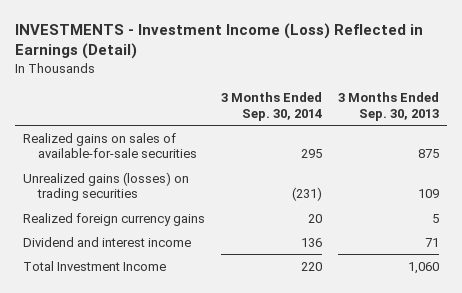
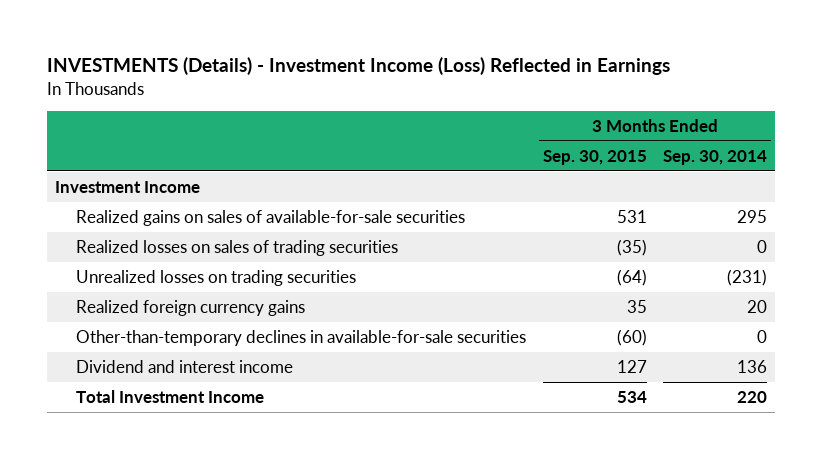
[14,22,423,60] INVESTMENTS - Investment Income (Loss) Reflected in Earnings (Detail) -> [46,57,670,76] INVESTMENTS (Details) - Investment Income (Loss) Reflected in Earnings
[338,92,440,121] 3 Months Ended Sep. 30, 2013 -> none
none -> [542,149,647,165] Sep. 30, 2015
none -> [55,180,201,193] Investment Income
none -> [76,239,399,256] Realized losses on sales of trading securities
[22,171,189,202] Unrealized gains (losses) on trading securities -> [76,269,357,286] Unrealized losses on trading securities
none -> [76,329,527,346] Other-than-temporary declines in available-for-sale securities

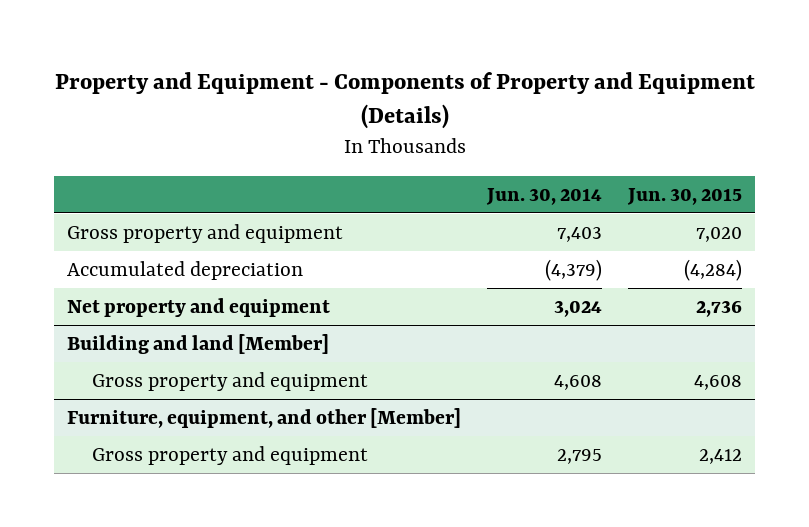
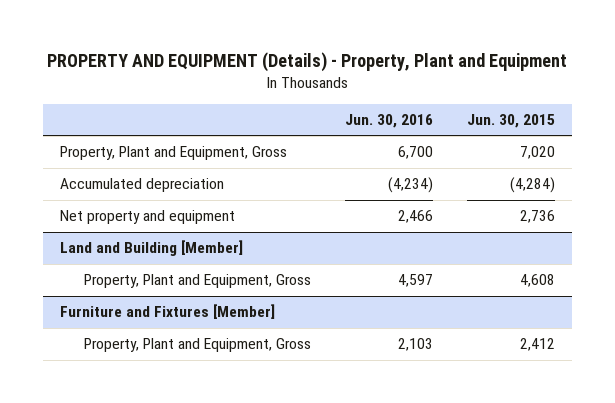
[54,71,755,130] Property and Equipment - Components of Property and Equipment (Details) -> [47,51,568,72] PROPERTY AND EQUIPMENT (Details) - Property, Plant and Equipment
[486,187,603,205] Jun. 30, 2014 -> none
none -> [345,114,434,129] Jun. 30, 2016
[66,223,343,243] Gross property and equipment -> [59,146,287,161] Property, Plant and Equipment, Gross
[66,333,329,354] Building and land [Member] -> [59,240,243,257] Land and Building [Member]
[91,371,368,391] Gross property and equipment -> [84,274,312,289] Property, Plant and Equipment, Gross
[66,407,461,428] Furniture, equipment, and other [Member] -> [59,304,275,320] Furniture and Fixtures [Member]
[91,445,368,465] Gross property and equipment -> [84,338,312,353] Property, Plant and Equipment, Gross

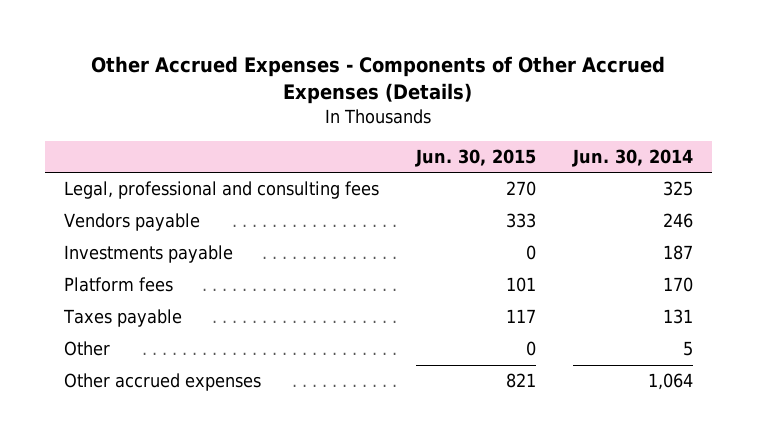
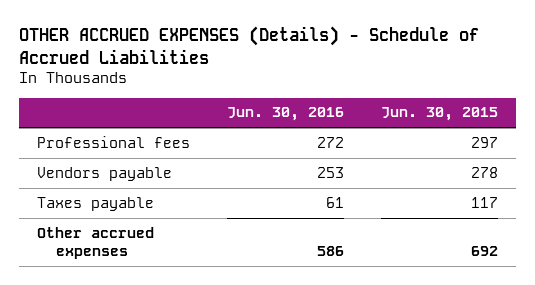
[91,56,666,105] Other Accrued Expenses - Components of Other Accrued Expenses (Details) -> [18,26,479,64] OTHER ACCRUED EXPENSES (Details) - Schedule of Accrued Liabilities
[572,148,694,167] Jun. 30, 2014 -> none
none -> [226,107,344,122] Jun. 30, 2016
[63,245,233,264] Investments payable -> none
[63,277,173,293] Platform fees -> none
[63,181,379,200] Legal, professional and consulting fees -> [37,135,191,148] Professional fees
[505,181,536,197] 270 -> [470,136,498,148] 297
[505,213,536,229] 333 -> [470,166,498,178] 278
[63,341,110,357] Other -> none
[505,373,536,389] 821 -> [470,246,498,257] 692

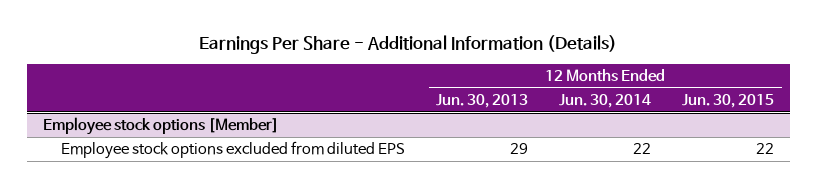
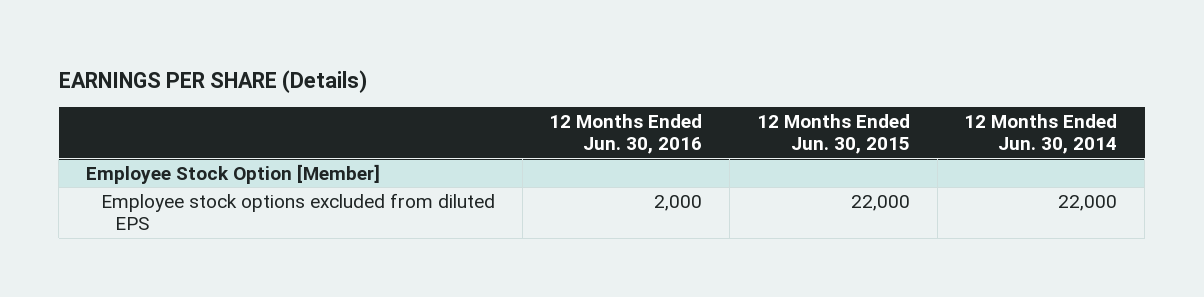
[199,35,618,55] Earnings Per Share - Additional Information (Details) -> [58,70,367,94] EARNINGS PER SHARE (Details)
[436,93,529,108] Jun. 30, 2013 -> none
none -> [549,113,703,155] 12 Months Ended Jun. 30, 2016
[42,117,279,136] Employee stock options [Member] -> [86,163,381,184] Employee Stock Option [Member]
[633,143,652,155] 22 -> [1058,194,1118,211] 22,000
[756,143,775,155] 22 -> [850,194,910,211] 22,000

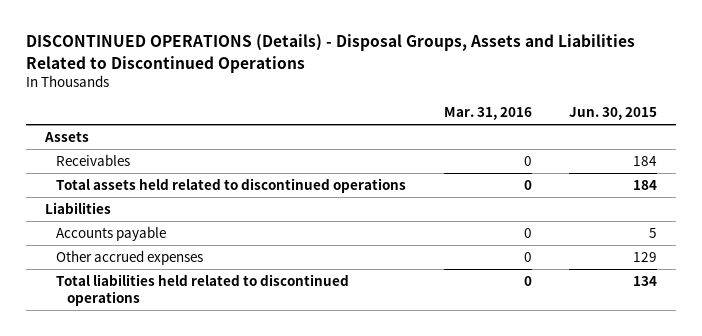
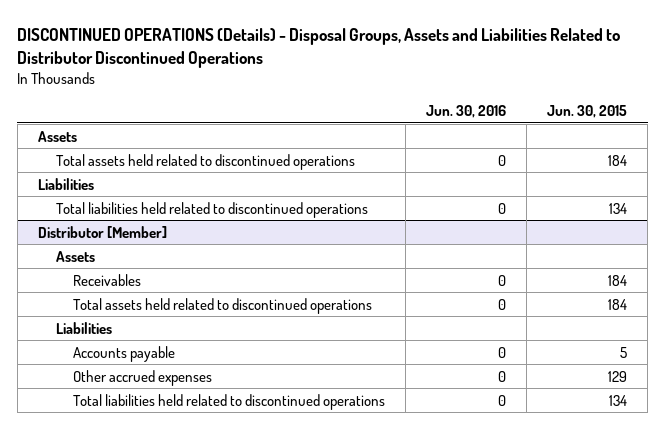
[26,34,636,73] DISCONTINUED OPERATIONS (Details) - Disposal Groups, Assets and Liabilities Related to Discontinued Operations -> [17,27,621,68] DISCONTINUED OPERATIONS (Details) - Disposal Groups, Assets and Liabilities Related to Distributor Discontinued Operations
[443,107,532,121] Mar. 31, 2016 -> none
none -> [426,105,507,119] Jun. 30, 2016
none -> [55,153,355,170] Total assets held related to discontinued operations
none -> [37,177,94,190] Liabilities
none -> [55,201,368,218] Total liabilities held related to discontinued operations
none -> [37,225,167,238] Distributor [Member]
none -> [55,250,95,262] Assets

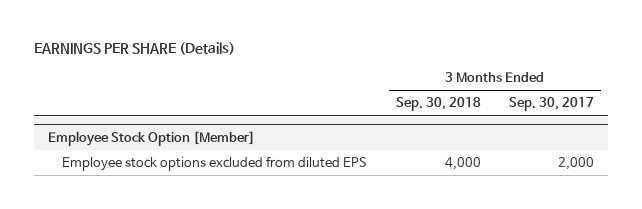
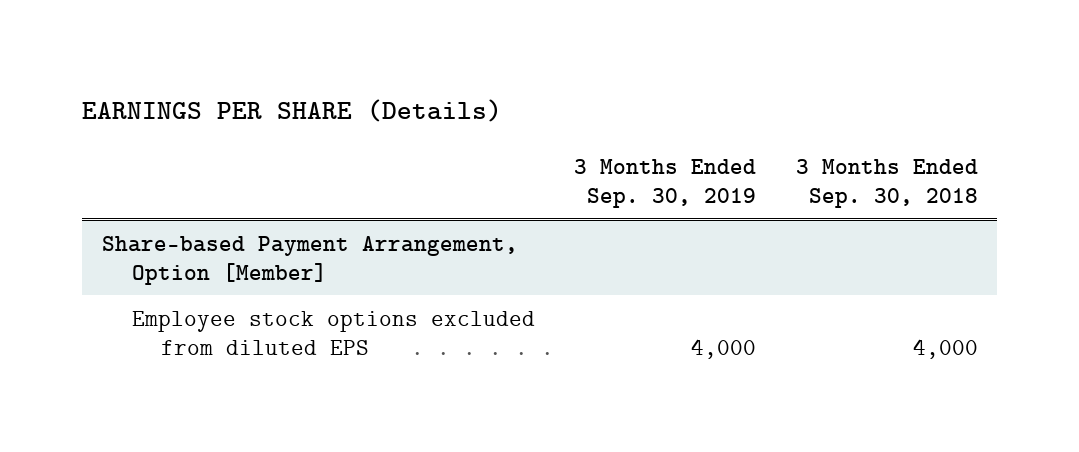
[508,97,594,112] Sep. 30, 2017 -> none
none -> [574,159,757,209] 3 Months Ended Sep. 30, 2019
[48,130,256,146] Employee Stock Option [Member] -> [101,235,518,285] Share-based Payment Arrangement, Option [Member]

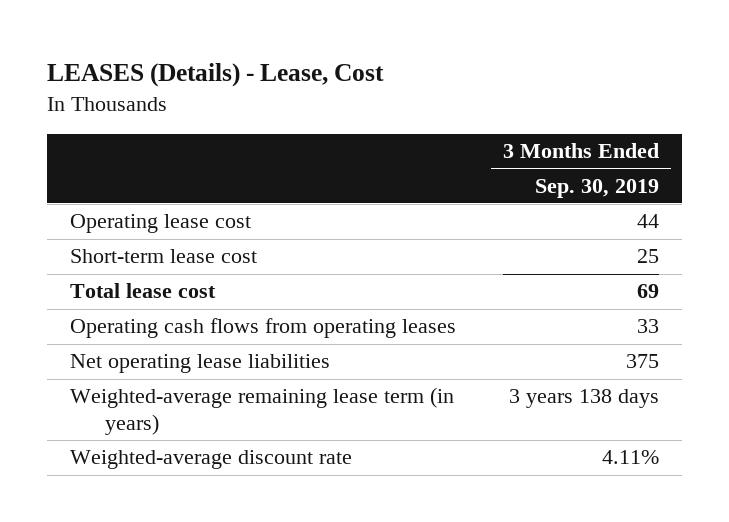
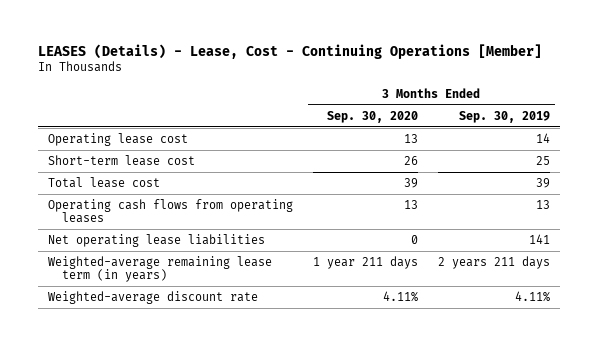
[46,63,384,88] LEASES (Details) - Lease, Cost -> [37,43,542,59] LEASES (Details) - Lease, Cost - Continuing Operations [Member]
none -> [326,110,418,123] Sep. 30, 2020
[636,214,659,229] 44 -> [535,133,550,144] 14
[636,284,659,299] 69 -> [535,178,550,189] 39
[636,319,659,334] 33 -> [535,200,550,210] 13
[625,354,659,369] 375 -> [528,234,550,245] 141
[508,389,659,409] 3 years 138 days -> [437,256,550,270] 2 years 211 days

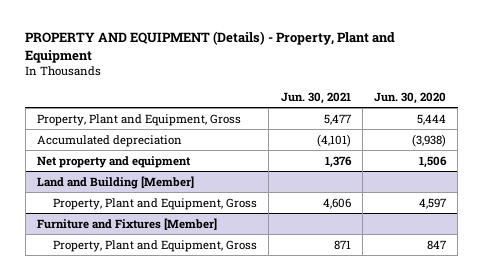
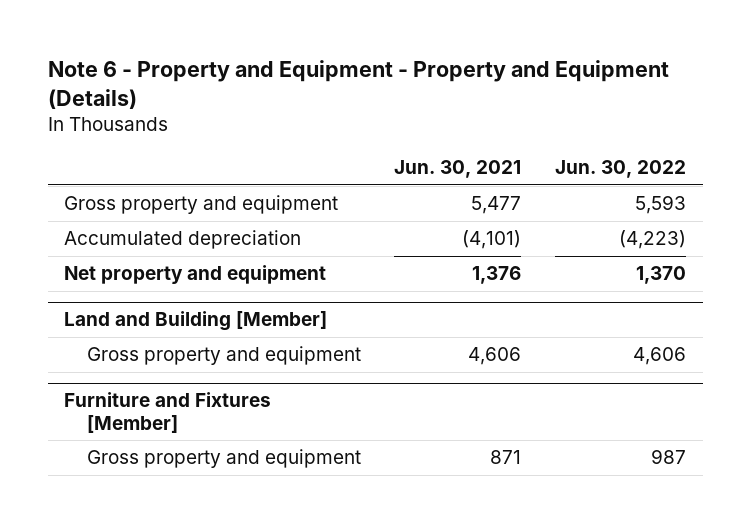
[25,31,396,63] PROPERTY AND EQUIPMENT (Details) - Property, Plant and Equipment -> [47,59,669,109] Note 6 - Property and Equipment - Property and Equipment (Details)
[374,91,447,104] Jun. 30, 2020 -> none
none -> [554,160,686,179] Jun. 30, 2022
[36,113,241,126] Property, Plant and Equipment, Gross -> [64,195,339,215] Gross property and equipment
[52,197,257,210] Property, Plant and Equipment, Gross -> [86,346,361,366] Gross property and equipment
[52,239,257,252] Property, Plant and Equipment, Gross -> [86,449,361,469] Gross property and equipment

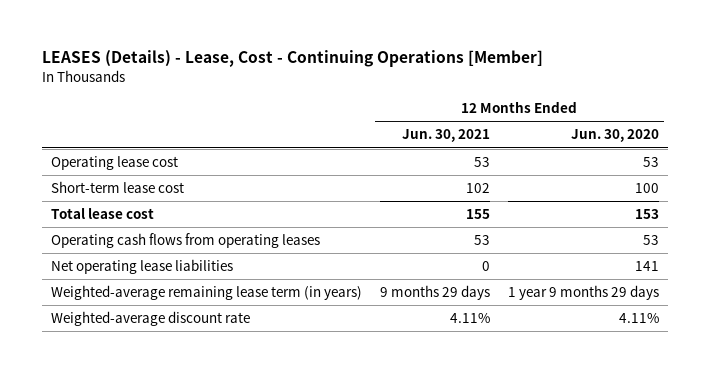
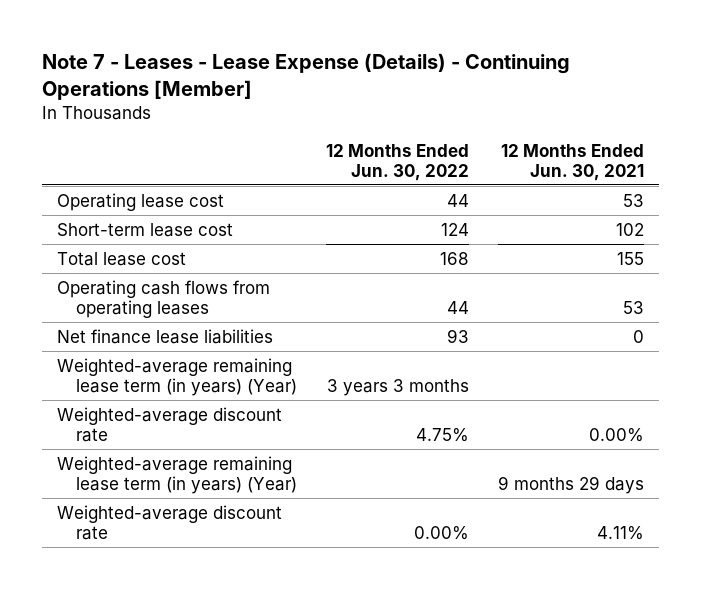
[41,50,543,68] LEASES (Details) - Lease, Cost - Continuing Operations [Member] -> [42,53,571,100] Note 7 - Leases - Lease Expense (Details) - Continuing Operations [Member]
[571,129,660,143] Jun. 30, 2020 -> none
none -> [326,143,470,181] 12 Months Ended Jun. 30, 2022
[50,259,233,275] Net operating lease liabilities -> [56,328,273,344] Net finance lease liabilities
none -> [56,357,298,396] Weighted-average remaining lease term (in years) (Year)
none -> [56,406,282,442] Weighted-average discount rate
[50,285,362,301] Weighted-average remaining lease term (in years) -> [56,455,298,494] Weighted-average remaining lease term (in years) (Year)

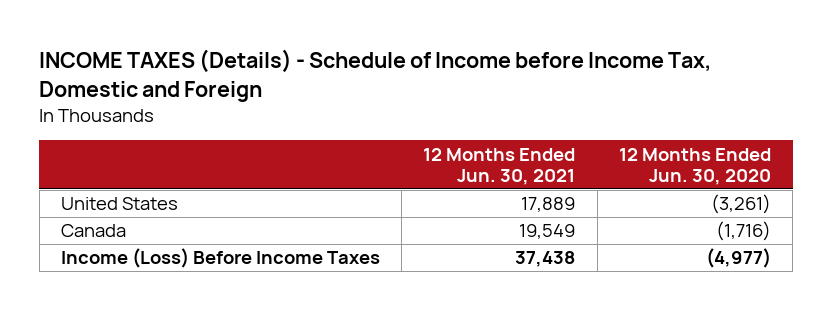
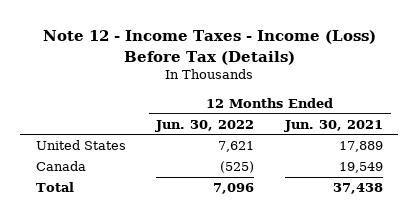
[39,48,713,102] INCOME TAXES (Details) - Schedule of Income before Income Tax, Domestic and Foreign -> [43,30,377,65] Note 12 - Income Taxes - Income (Loss) Before Tax (Details)
[618,147,771,186] 12 Months Ended Jun. 30, 2020 -> none
none -> [155,119,255,132] Jun. 30, 2022
[60,248,380,269] Income (Loss) Before Income Taxes -> [35,182,74,193] Total

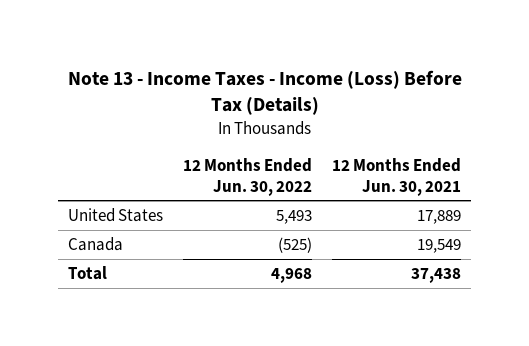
[43,30,377,65] Note 12 - Income Taxes - Income (Loss) Before Tax (Details) -> [67,69,462,115] Note 13 - Income Taxes - Income (Loss) Before Tax (Details)
[218,141,255,153] 7,621 -> [276,209,313,224] 5,493
[213,183,255,195] 7,096 -> [271,267,313,283] 4,968

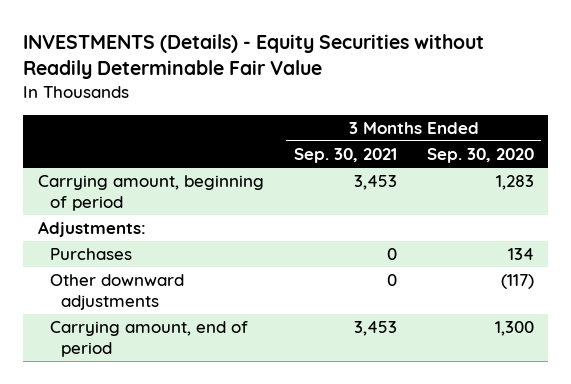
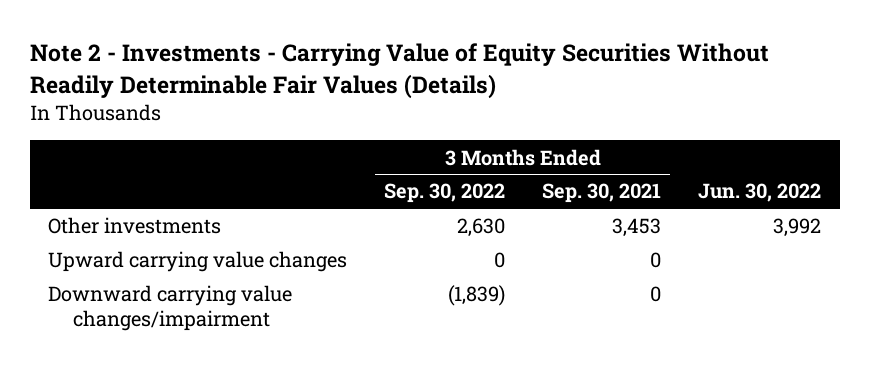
[22,33,484,80] INVESTMENTS (Details) - Equity Securities without Readily Determinable Fair Value -> [30,43,770,99] Note 2 - Investments - Carrying Value of Equity Securities Without Readily Determinable Fair Values (Details)
[426,148,534,164] Sep. 30, 2020 -> none
none -> [384,183,506,204] Sep. 30, 2022
none -> [698,183,822,203] Jun. 30, 2022
[37,221,146,238] Adjustments: -> none
[49,248,132,261] Purchases -> none
[49,321,248,357] Carrying amount, end of period -> none
[37,175,264,211] Carrying amount, beginning of period -> [48,217,222,235] Other investments
none -> [48,251,348,273] Upward carrying value changes
[49,274,184,310] Other downward adjustments -> [48,285,293,332] Downward carrying value changes/impairment

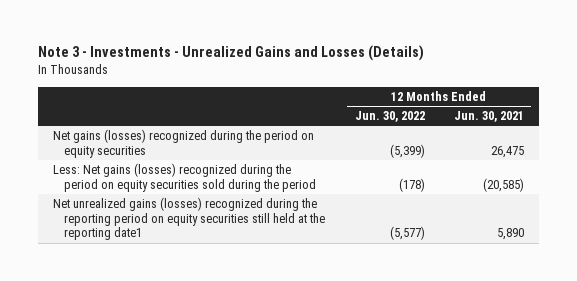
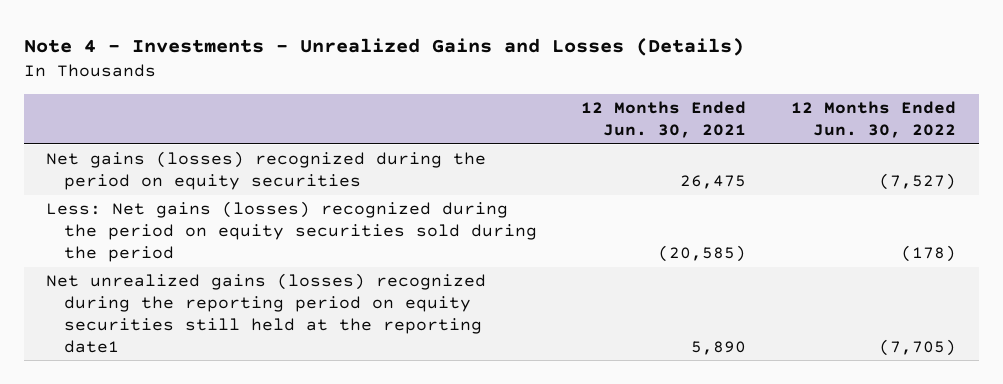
[38,45,425,62] Note 3 - Investments - Unrealized Gains and Losses (Details) -> [24,37,745,56] Note 4 - Investments - Unrealized Gains and Losses (Details)
[389,143,425,158] (5,399) -> [879,173,957,191] (7,527)
[389,226,425,241] (5,577) -> [879,338,957,356] (7,705)

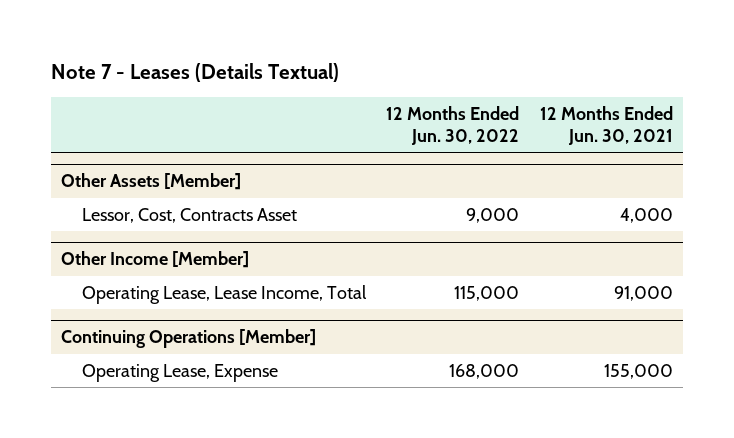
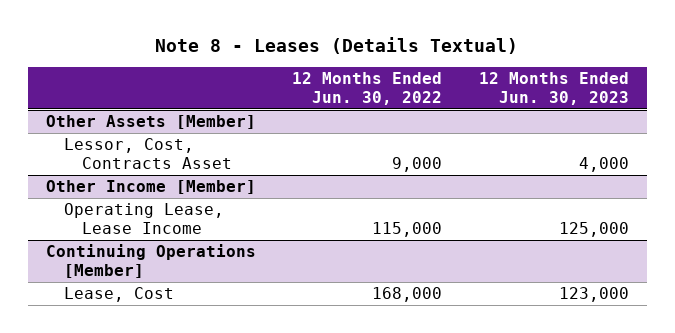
[51,62,340,82] Note 7 - Leases (Details Textual) -> [155,36,519,54] Note 8 - Leases (Details Textual)
[539,105,673,145] 12 Months Ended Jun. 30, 2021 -> none
none -> [478,72,629,106] 12 Months Ended Jun. 30, 2023
[81,284,367,304] Operating Lease, Lease Income, Total -> [63,203,224,235] Operating Lease, Lease Income
[81,363,278,382] Operating Lease, Expense -> [63,287,174,303] Lease, Cost

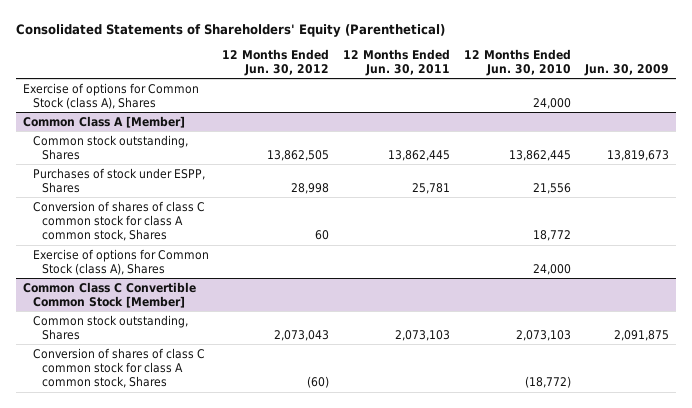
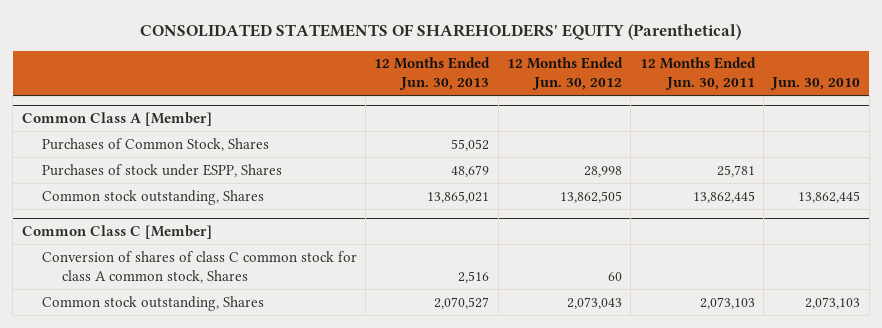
[16,23,446,37] Consolidated Statements of Shareholders' Equity (Parenthetical) -> [140,23,742,40] CONSOLIDATED STATEMENTS OF SHAREHOLDERS' EQUITY (Parenthetical)
[463,48,571,76] 12 Months Ended Jun. 30, 2010 -> none
[583,63,669,76] Jun. 30, 2009 -> none
none -> [374,57,491,91] 12 Months Ended Jun. 30, 2013
none -> [770,77,861,91] Jun. 30, 2010
[23,82,200,109] Exercise of options for Common Stock (class A), Shares -> none
none -> [41,137,269,151] Purchases of Common Stock, Shares
[32,134,188,160] Common stock outstanding, Shares -> [41,189,264,205] Common stock outstanding, Shares
none -> [21,225,212,240] Common Class C [Member]
[32,248,209,275] Exercise of options for Common Stock (class A), Shares -> none
[23,281,197,308] Common Class C Convertible Common Stock [Member] -> none
[32,347,205,389] Conversion of shares of class C common stock for class A common stock, Shares -> none

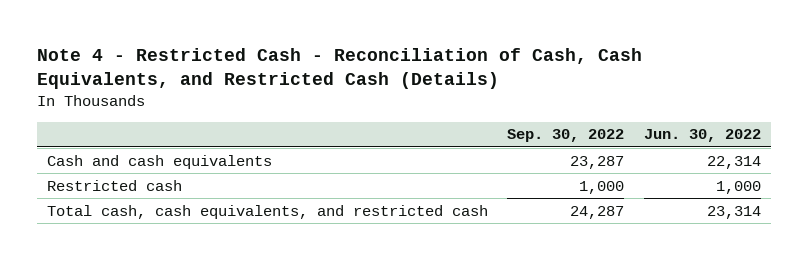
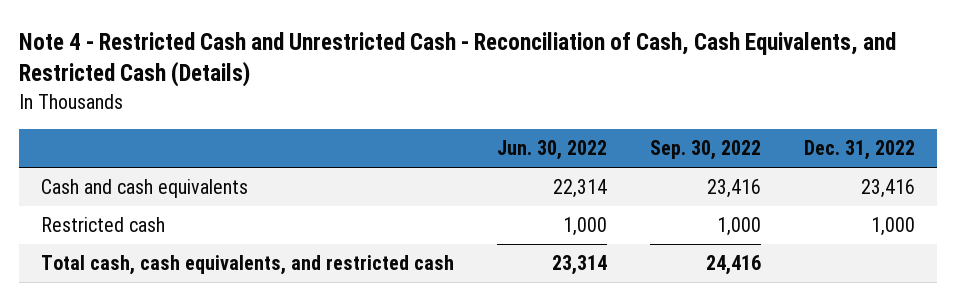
[36,48,642,90] Note 4 - Restricted Cash - Reconciliation of Cash, Cash Equivalents, and Restricted Cash (Details) -> [19,32,897,88] Note 4 - Restricted Cash and Unrestricted Cash - Reconciliation of Cash, Cash Equivalents, and Restricted Cash (Details)
none -> [804,140,916,161] Dec. 31, 2022
[570,155,625,169] 23,287 -> [707,179,762,199] 23,416
[570,205,625,219] 24,287 -> [706,255,762,276] 24,416

